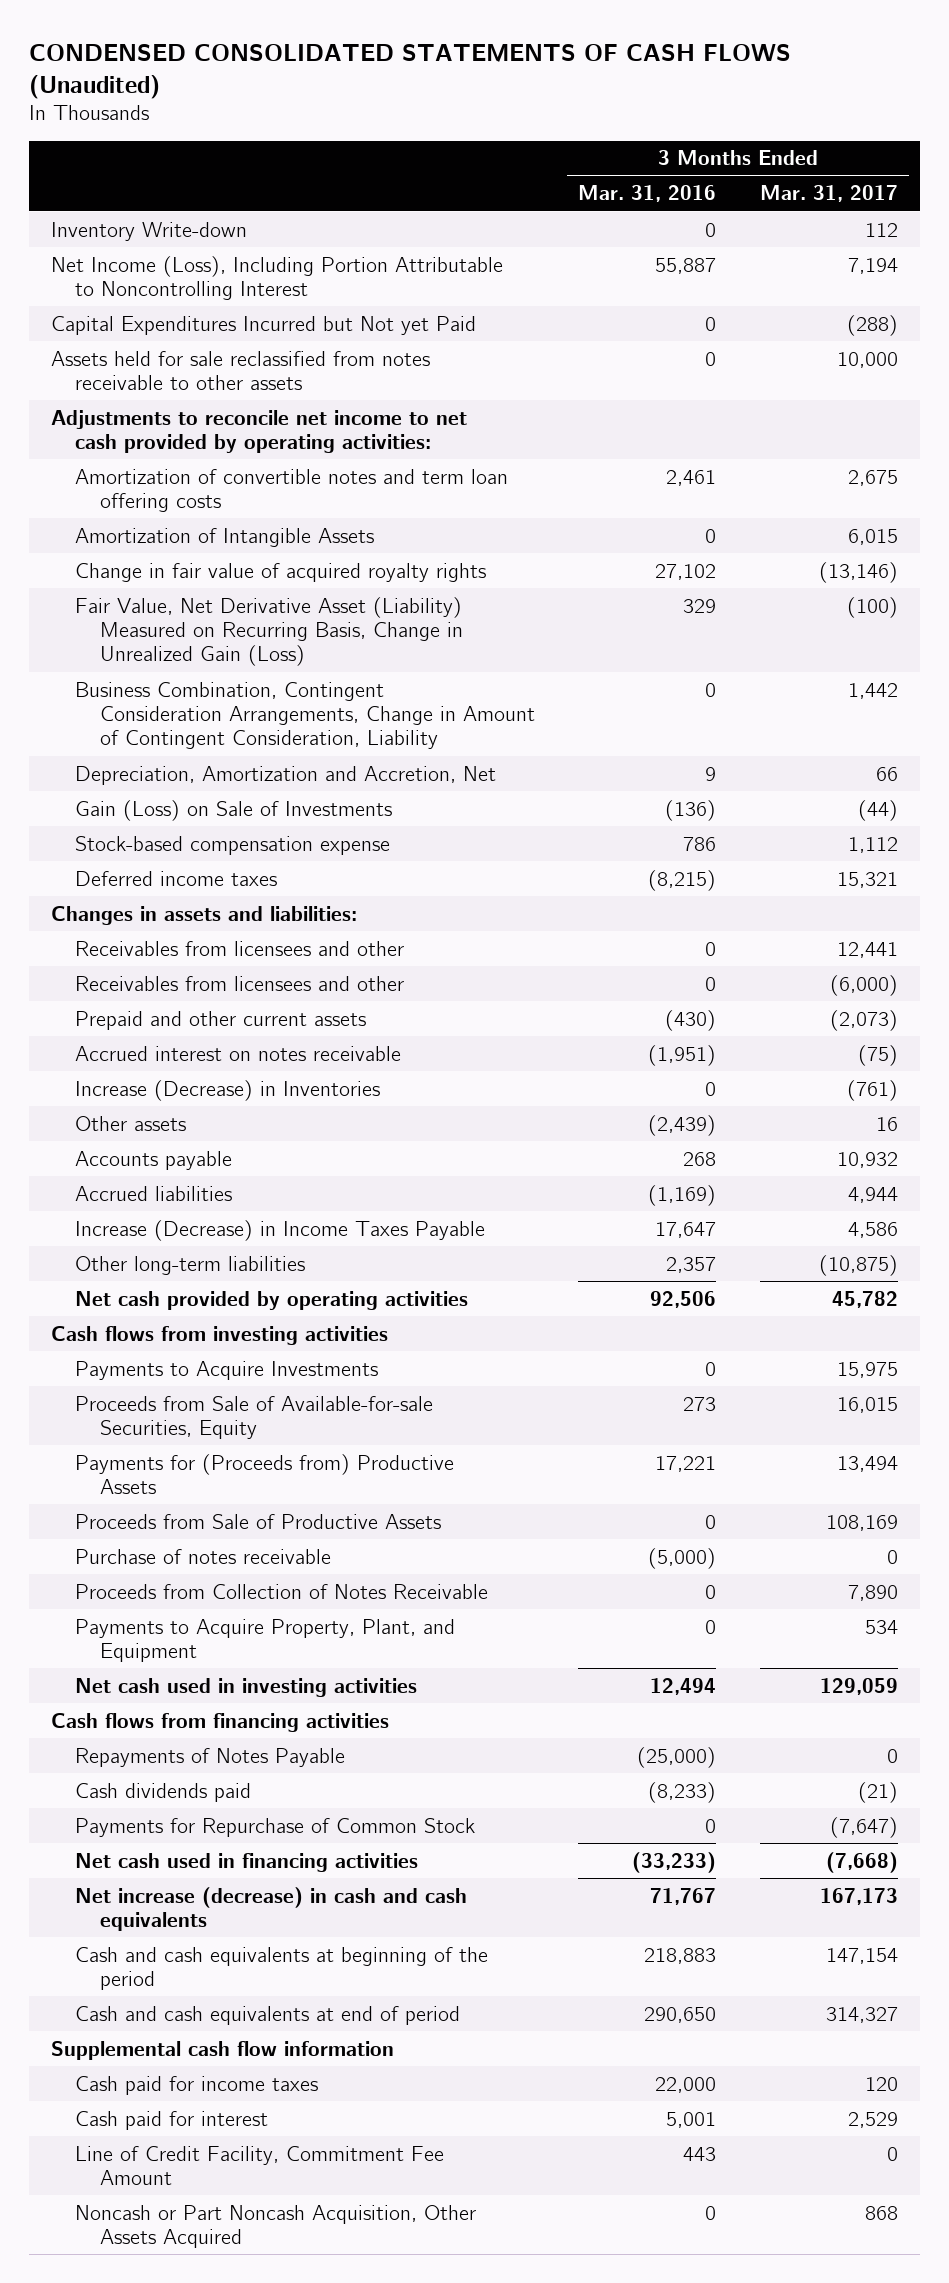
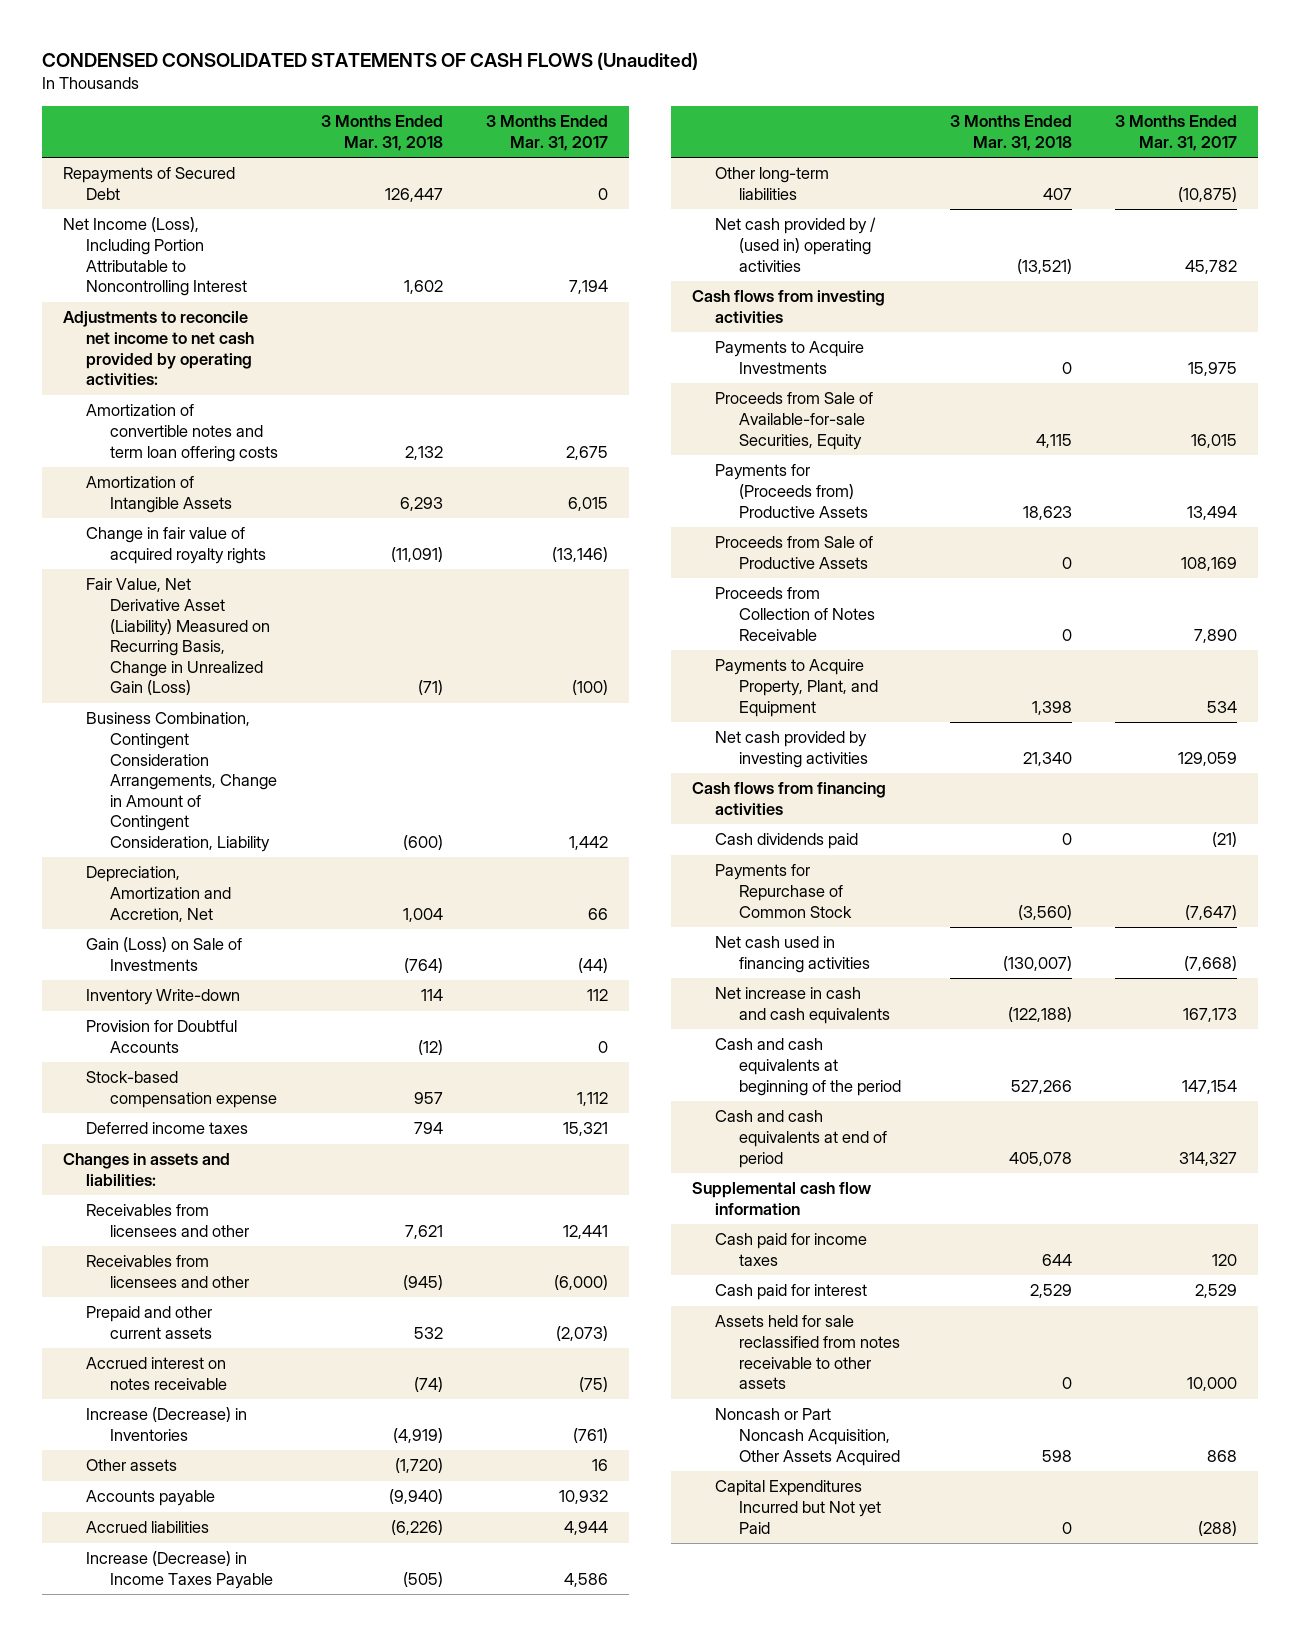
[578,185,717,203] Mar. 31, 2016 -> none
none -> [320,115,443,151] 3 Months Ended Mar. 31, 2018
none -> [63,167,236,201] Repayments of Secured Debt
[50,221,247,241] Inventory Write-down -> [86,989,241,1006] Inventory Write-down
none -> [86,1020,238,1054] Provision for Doubtful Accounts
[75,1290,469,1310] Net cash provided by operating activities -> [715,217,877,272] Net cash provided by / (used in) operating activities
[75,1548,332,1564] Purchase of notes receivable -> none
[75,1677,418,1697] Net cash used in investing activities -> [715,731,868,769] Net cash provided by investing activities
[75,1747,346,1767] Repayments of Notes Payable -> none
[75,1886,468,1931] Net increase (decrease) in cash and cash equivalents -> [715,987,890,1025] Net increase in cash and cash equivalents
[75,2145,445,2185] Line of Credit Facility, Commitment Fee Amount -> none
[50,350,430,390] Assets held for sale reclassified from notes receivable to other assets -> [715,1315,900,1390] Assets held for sale reclassified from notes receivable to other assets
[50,315,476,335] Capital Expenditures Incurred but Not yet Paid -> [715,1480,881,1534] Capital Expenditures Incurred but Not yet Paid

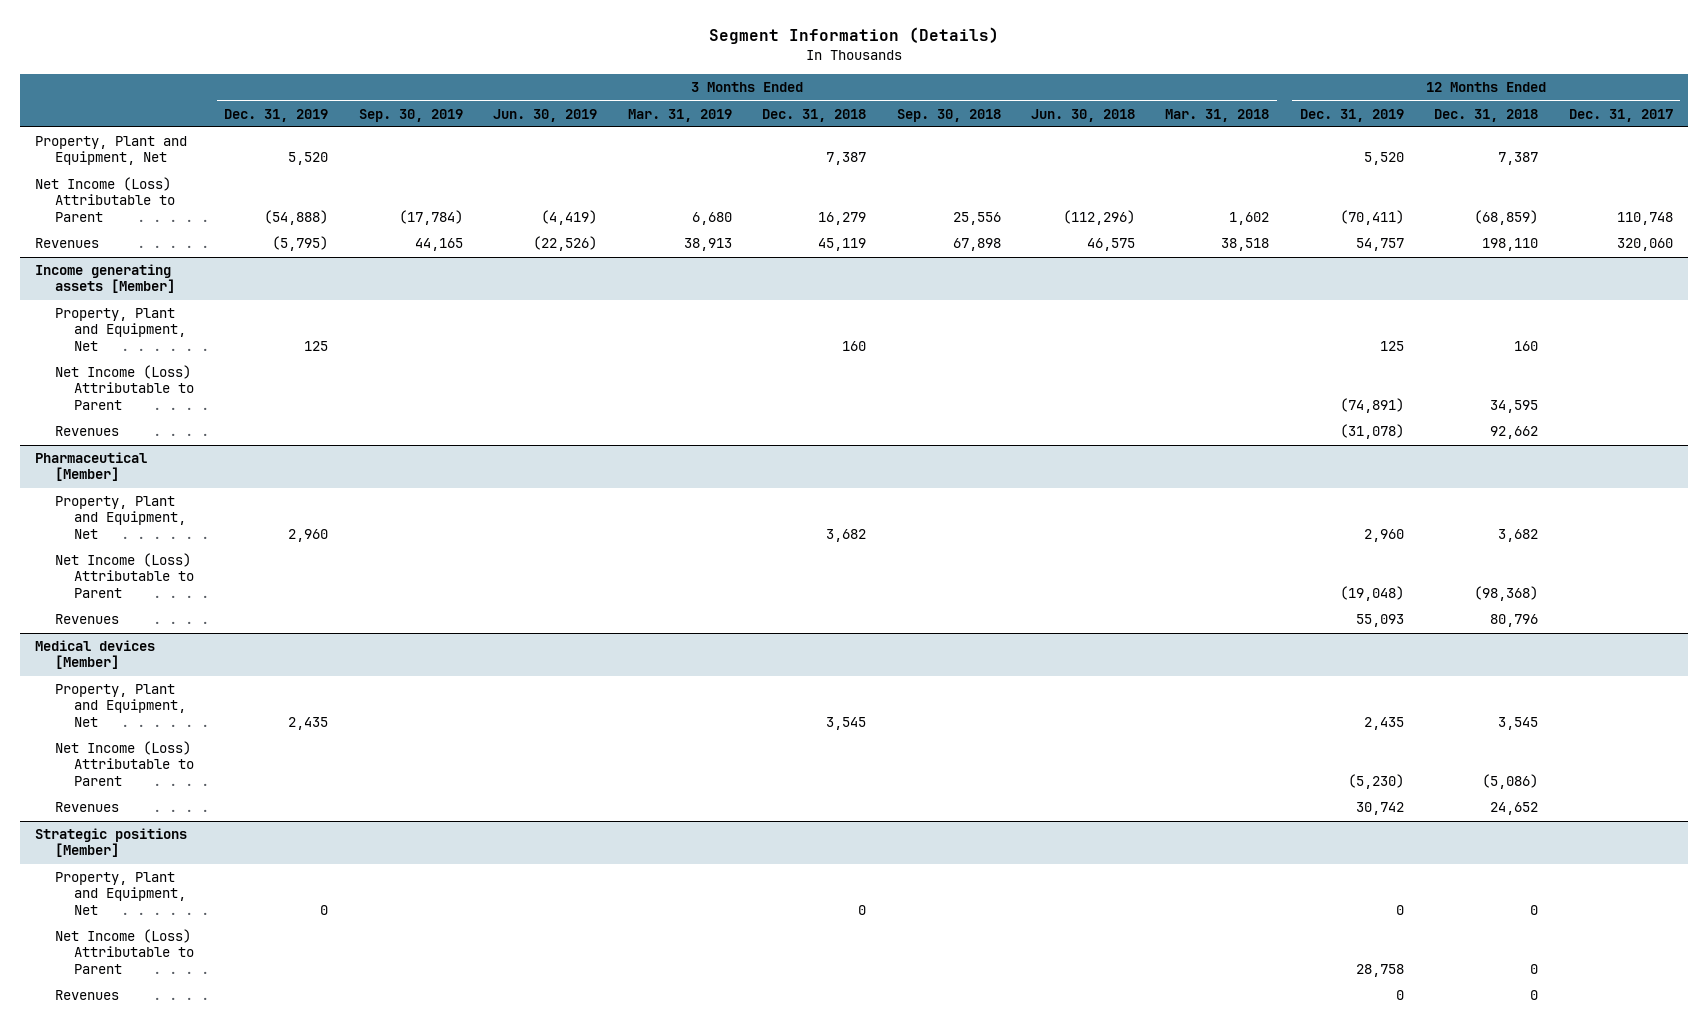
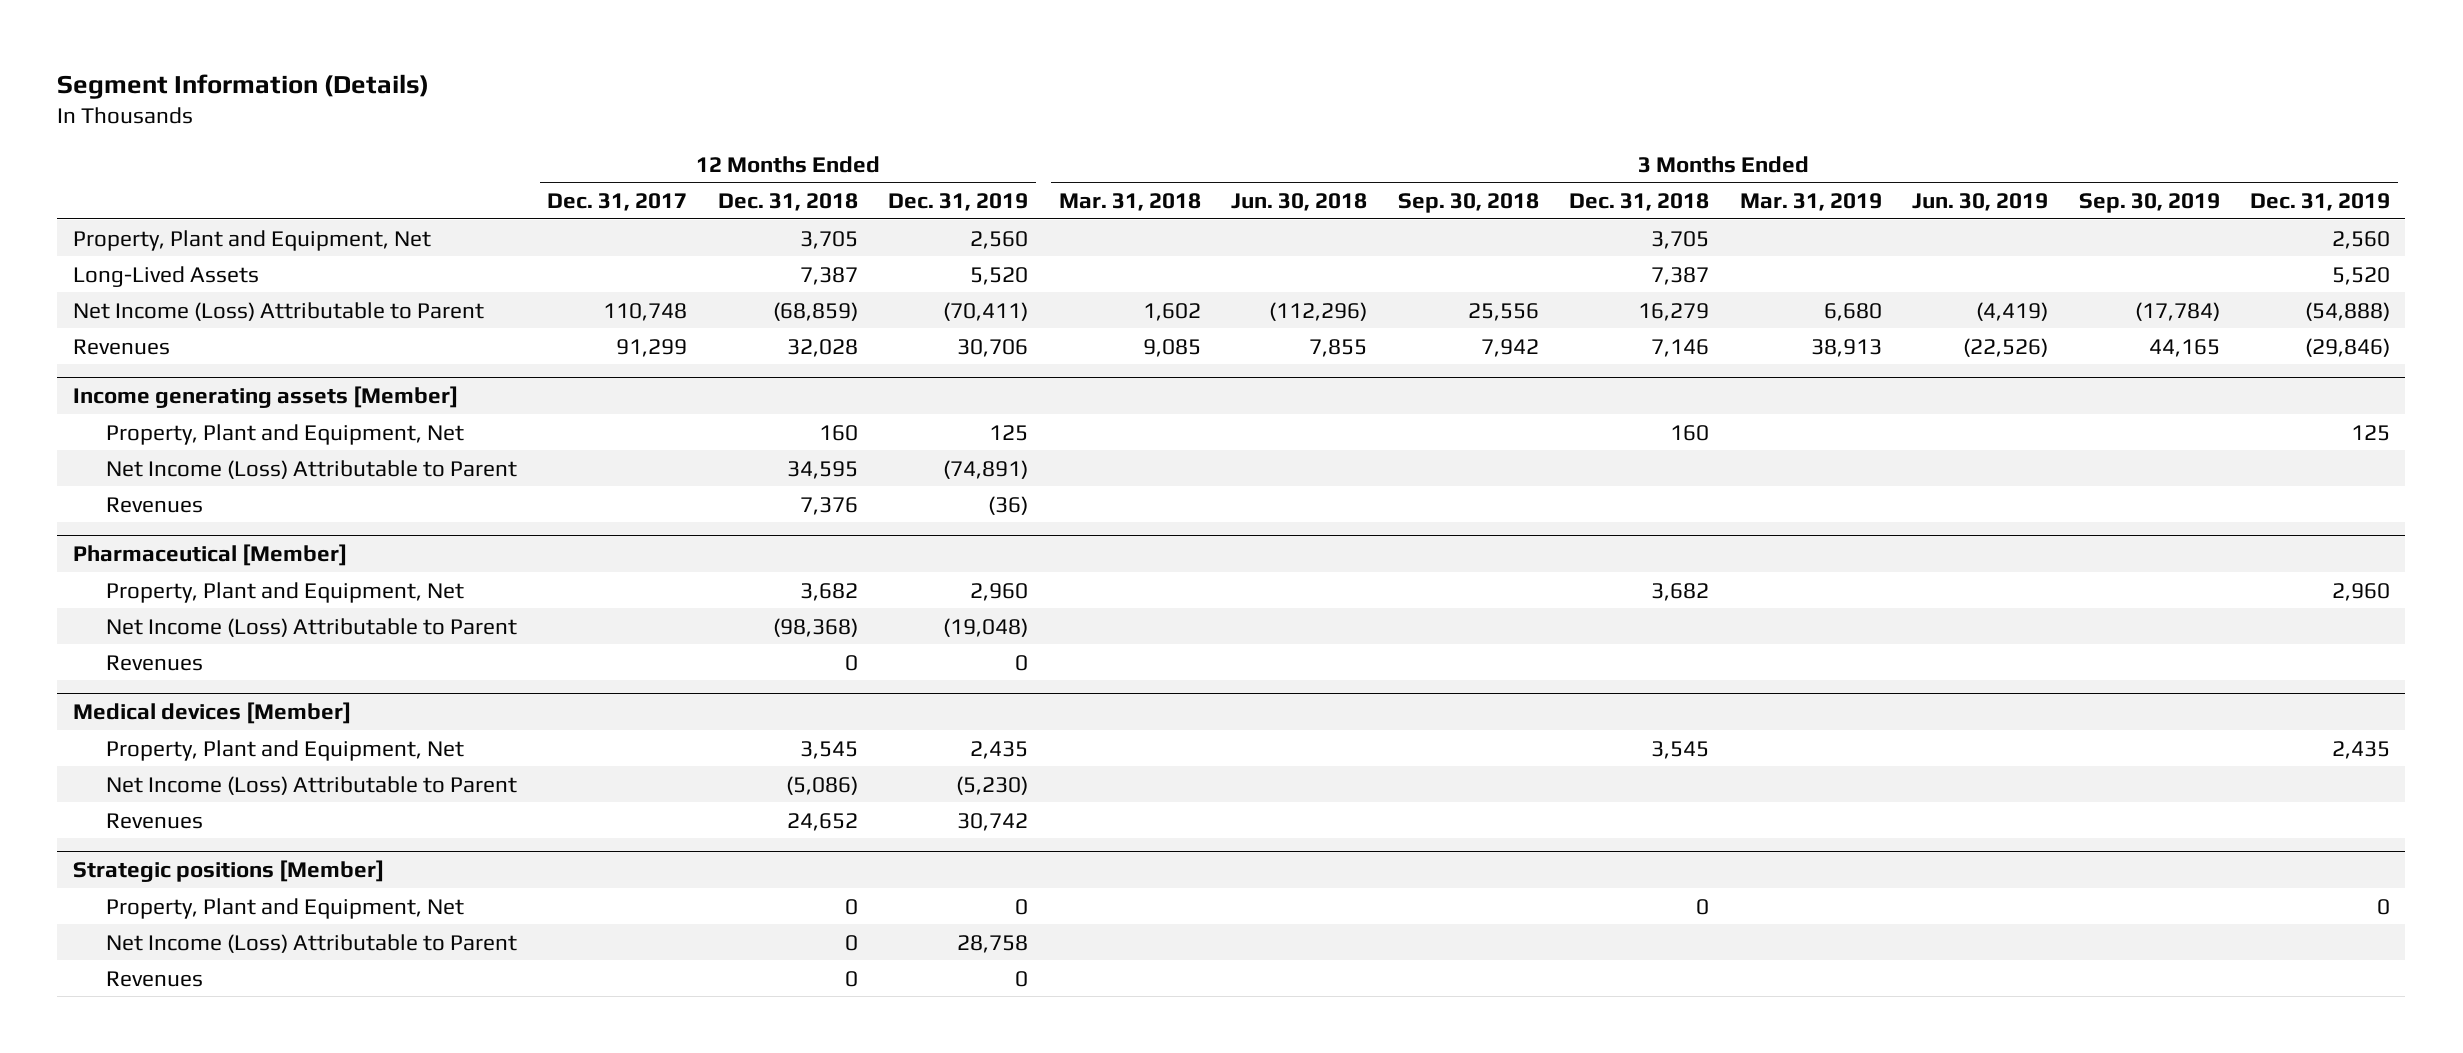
[288,152,329,166] 5,520 -> [2332,230,2391,249] 2,560
[826,152,867,166] 7,387 -> [1651,230,1710,249] 3,705
[1363,152,1404,166] 5,520 -> [970,230,1029,249] 2,560
[1498,152,1539,166] 7,387 -> [799,230,858,249] 3,705
none -> [72,265,259,287] Long-Lived Assets
[272,236,329,252] (5,795) -> [2305,337,2391,357] (29,846)
[818,238,867,252] 45,119 -> [1651,338,1710,357] 7,146
[952,238,1001,252] 67,898 -> [1480,338,1539,357] 7,942
[1086,238,1135,252] 46,575 -> [1309,338,1368,357] 7,855
[1221,238,1270,252] 38,518 -> [1142,338,1201,357] 9,085
[1355,238,1404,252] 54,757 -> [957,338,1029,357] 30,706
[1482,238,1539,252] 198,110 -> [786,338,858,357] 32,028
[1616,238,1673,252] 320,060 -> [616,338,688,357] 91,299
[1339,424,1404,440] (31,078) -> [988,495,1029,515] (36)
[1490,426,1539,440] 92,662 -> [799,496,858,515] 7,376
[1355,614,1404,628] 55,093 -> [1015,654,1029,671] 0
[1490,614,1539,628] 80,796 -> [844,654,858,671] 0

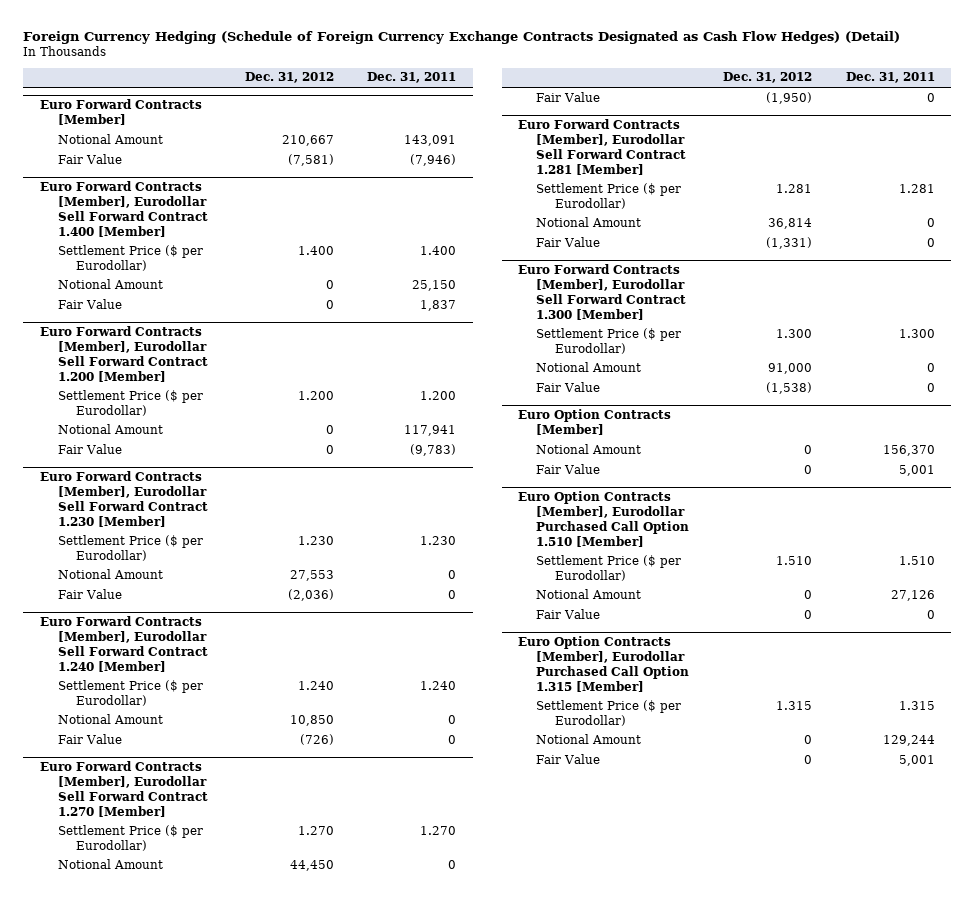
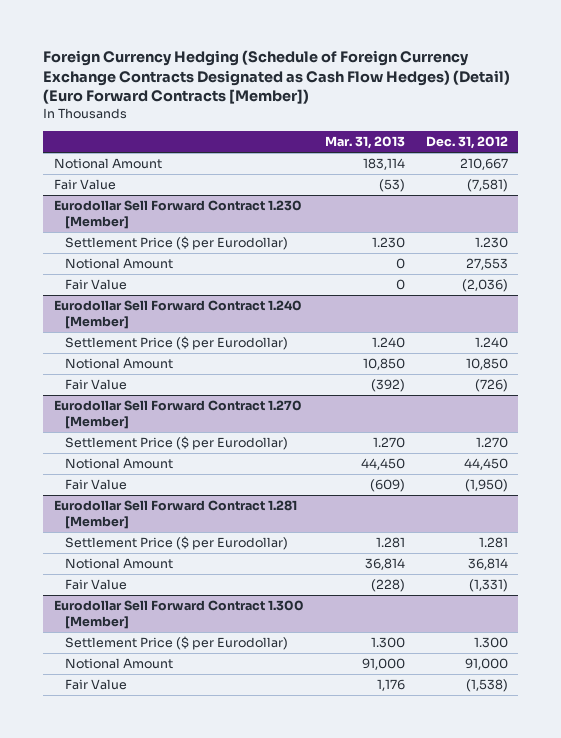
[23,30,901,44] Foreign Currency Hedging (Schedule of Foreign Currency Exchange Contracts Designated as Cash Flow Hedges) (Detail) -> [43,50,511,105] Foreign Currency Hedging (Schedule of Foreign Currency Exchange Contracts Designated as Cash Flow Hedges) (Detail) (Euro Forward Contracts [Member])
[367,72,457,84] Dec. 31, 2011 -> none
none -> [324,135,405,149] Mar. 31, 2013
[39,99,202,126] Euro Forward Contracts [Member] -> none
[39,181,209,237] Euro Forward Contracts [Member], Eurodollar Sell Forward Contract 1.400 [Member] -> none
[58,244,204,271] Settlement Price ($ per Eurodollar) -> none
[58,278,164,289] Notional Amount -> none
[58,298,123,309] Fair Value -> none
[39,326,209,382] Euro Forward Contracts [Member], Eurodollar Sell Forward Contract 1.200 [Member] -> none
[58,389,204,416] Settlement Price ($ per Eurodollar) -> none
[58,423,164,434] Notional Amount -> none
[58,443,123,454] Fair Value -> none
[39,471,209,527] Euro Forward Contracts [Member], Eurodollar Sell Forward Contract 1.230 [Member] -> [53,200,302,229] Eurodollar Sell Forward Contract 1.230 [Member]
[39,616,209,672] Euro Forward Contracts [Member], Eurodollar Sell Forward Contract 1.240 [Member] -> [53,300,302,329] Eurodollar Sell Forward Contract 1.240 [Member]
[39,761,209,817] Euro Forward Contracts [Member], Eurodollar Sell Forward Contract 1.270 [Member] -> [53,400,302,429] Eurodollar Sell Forward Contract 1.270 [Member]
[518,119,687,175] Euro Forward Contracts [Member], Eurodollar Sell Forward Contract 1.281 [Member] -> [53,500,297,529] Eurodollar Sell Forward Contract 1.281 [Member]
[518,264,687,320] Euro Forward Contracts [Member], Eurodollar Sell Forward Contract 1.300 [Member] -> [53,600,304,629] Eurodollar Sell Forward Contract 1.300 [Member]
[518,409,672,436] Euro Option Contracts [Member] -> none
[536,443,642,454] Notional Amount -> none
[536,463,601,474] Fair Value -> none
[518,491,690,547] Euro Option Contracts [Member], Eurodollar Purchased Call Option 1.510 [Member] -> none
[536,554,682,581] Settlement Price ($ per Eurodollar) -> none
[536,588,642,599] Notional Amount -> none
[536,608,601,619] Fair Value -> none
[518,636,690,692] Euro Option Contracts [Member], Eurodollar Purchased Call Option 1.315 [Member] -> none
[536,699,682,726] Settlement Price ($ per Eurodollar) -> none
[536,733,642,744] Notional Amount -> none
[536,753,601,764] Fair Value -> none

